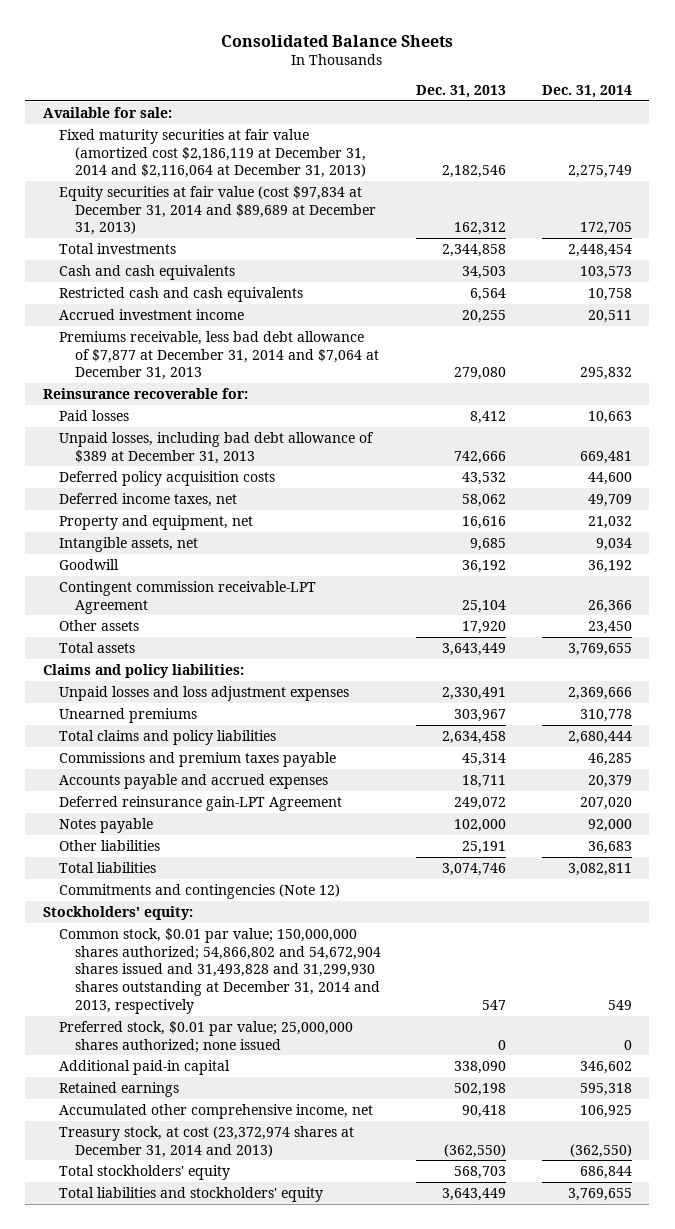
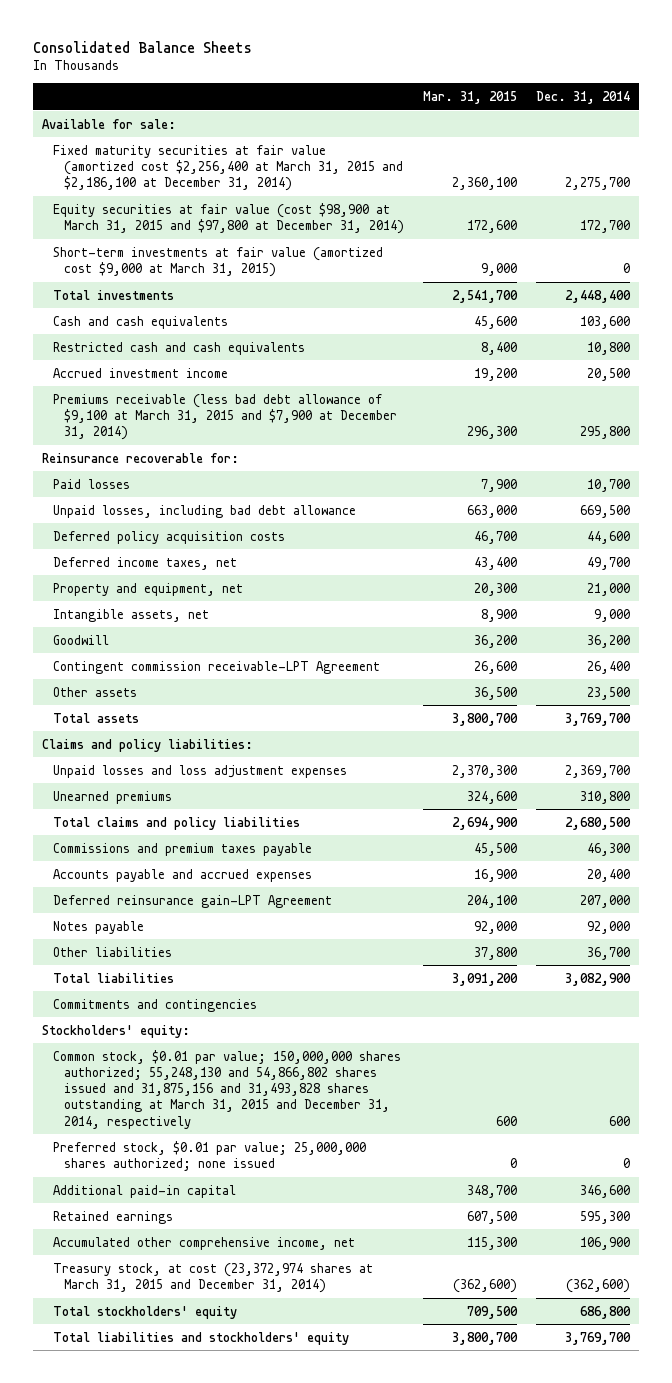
[416,85,507,99] Dec. 31, 2013 -> none
none -> [422,90,517,104] Mar. 31, 2015
[58,128,366,179] Fixed maturity securities at fair value (amortized cost $2,186,119 at December 31, 2014 and $2,116,064 at December 31, 2013) -> [53,144,403,192] Fixed maturity securities at fair value (amortized cost $2,256,400 at March 31, 2015 and $2,186,100 at December 31, 2014)
[567,165,632,179] 2,275,749 -> [564,177,630,191] 2,275,700
[58,185,376,236] Equity securities at fair value (cost $97,834 at December 31, 2014 and $89,689 at December 31, 2013) -> [53,202,404,234] Equity securities at fair value (cost $98,900 at March 31, 2015 and $97,800 at December 31, 2014)
[579,222,632,236] 172,705 -> [579,219,630,233] 172,700
none -> [53,246,384,277] Short-term investments at fair value (amortized cost $9,000 at March 31, 2015)
[567,243,632,257] 2,448,454 -> [564,289,631,303] 2,448,400
[579,265,632,279] 103,573 -> [579,315,630,329] 103,600
[587,287,632,301] 10,758 -> [586,341,630,355] 10,800
[587,309,632,323] 20,511 -> [586,367,630,381] 20,500
[58,330,379,381] Premiums receivable, less bad debt allowance of $7,877 at December 31, 2014 and $7,064 at December 31, 2013 -> [53,393,397,441] Premiums receivable (less bad debt allowance of $9,100 at March 31, 2015 and $7,900 at December 31, 2014)
[579,367,632,381] 295,832 -> [579,426,630,440] 295,800
[587,410,632,424] 10,663 -> [586,478,630,492] 10,700
[58,431,374,464] Unpaid losses, including bad debt allowance of $389 at December 31, 2013 -> [53,504,357,518] Unpaid losses, including bad debt allowance
[579,450,632,464] 669,481 -> [579,504,630,518] 669,500
[587,493,632,507] 49,709 -> [586,556,630,570] 49,700
[587,515,632,529] 21,032 -> [586,582,630,596] 21,000
[595,537,632,551] 9,034 -> [593,608,630,622] 9,000
[587,559,632,573] 36,192 -> [586,634,630,648] 36,200
[587,599,632,613] 26,366 -> [586,660,630,674] 26,400
[587,620,632,634] 23,450 -> [586,686,630,700] 23,500
[567,642,632,656] 3,769,655 -> [564,712,631,726] 3,769,700
[567,686,632,700] 2,369,666 -> [564,764,630,778] 2,369,700
[579,708,632,722] 310,778 -> [579,790,630,804] 310,800
[567,730,632,744] 2,680,444 -> [564,816,631,830] 2,680,500
[587,752,632,766] 46,285 -> [586,842,630,856] 46,300
[587,774,632,788] 20,379 -> [586,868,630,882] 20,400
[579,796,632,810] 207,020 -> [579,894,630,908] 207,000
[587,840,632,854] 36,683 -> [586,946,630,960] 36,700
[567,862,632,876] 3,082,811 -> [564,972,631,986] 3,082,900
[58,883,340,899] Commitments and contingencies (Note 12) -> [53,998,258,1012] Commitments and contingencies
[58,927,381,1014] Common stock, $0.01 par value; 150,000,000 shares authorized; 54,866,802 and 54,672,904 shares issued and 31,493,828 and 31,299,930 shares outstanding at December 31, 2014 and 2013, respectively -> [53,1049,402,1129] Common stock, $0.01 par value; 150,000,000 shares authorized; 55,248,130 and 54,866,802 shares issued and 31,875,156 and 31,493,828 shares outstanding at March 31, 2015 and December 31, 2014, respectively
[607,999,632,1010] 549 -> [608,1115,630,1126] 600
[579,1060,632,1074] 346,602 -> [579,1184,630,1198] 346,600
[579,1082,632,1096] 595,318 -> [579,1210,630,1224] 595,300
[579,1104,632,1118] 106,925 -> [579,1236,630,1250] 106,900
[58,1125,354,1158] Treasury stock, at cost (23,372,974 shares at December 31, 2014 and 2013) -> [53,1262,374,1293] Treasury stock, at cost (23,372,974 shares at March 31, 2015 and December 31, 2014)
[569,1143,632,1158] (362,550) -> [565,1278,630,1293] (362,600)
[579,1165,632,1179] 686,844 -> [579,1305,631,1319] 686,800
[567,1187,632,1201] 3,769,655 -> [564,1331,631,1345] 3,769,700

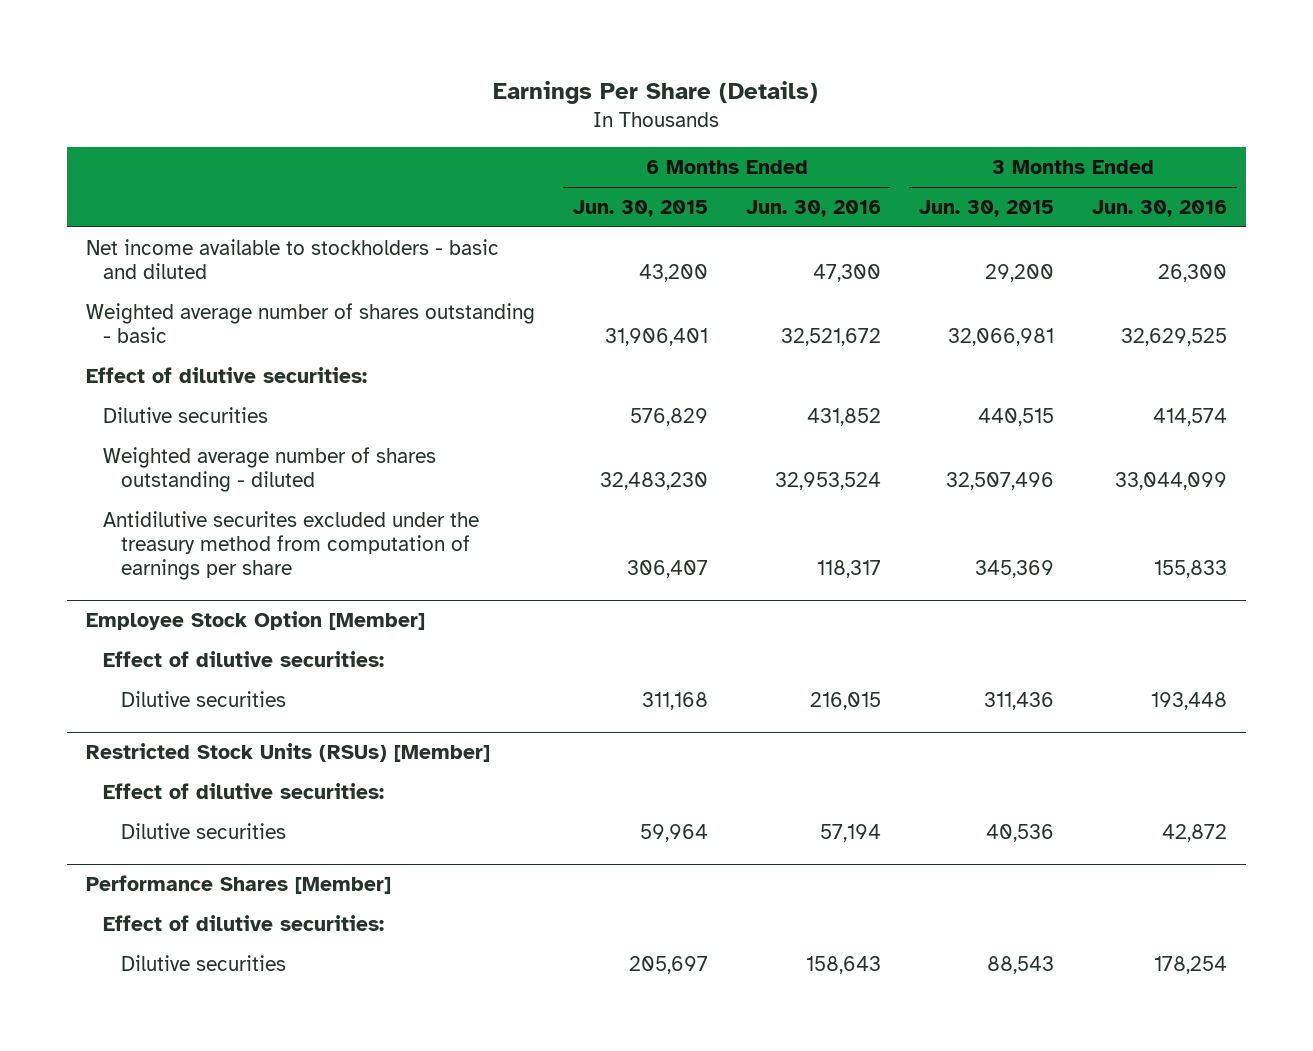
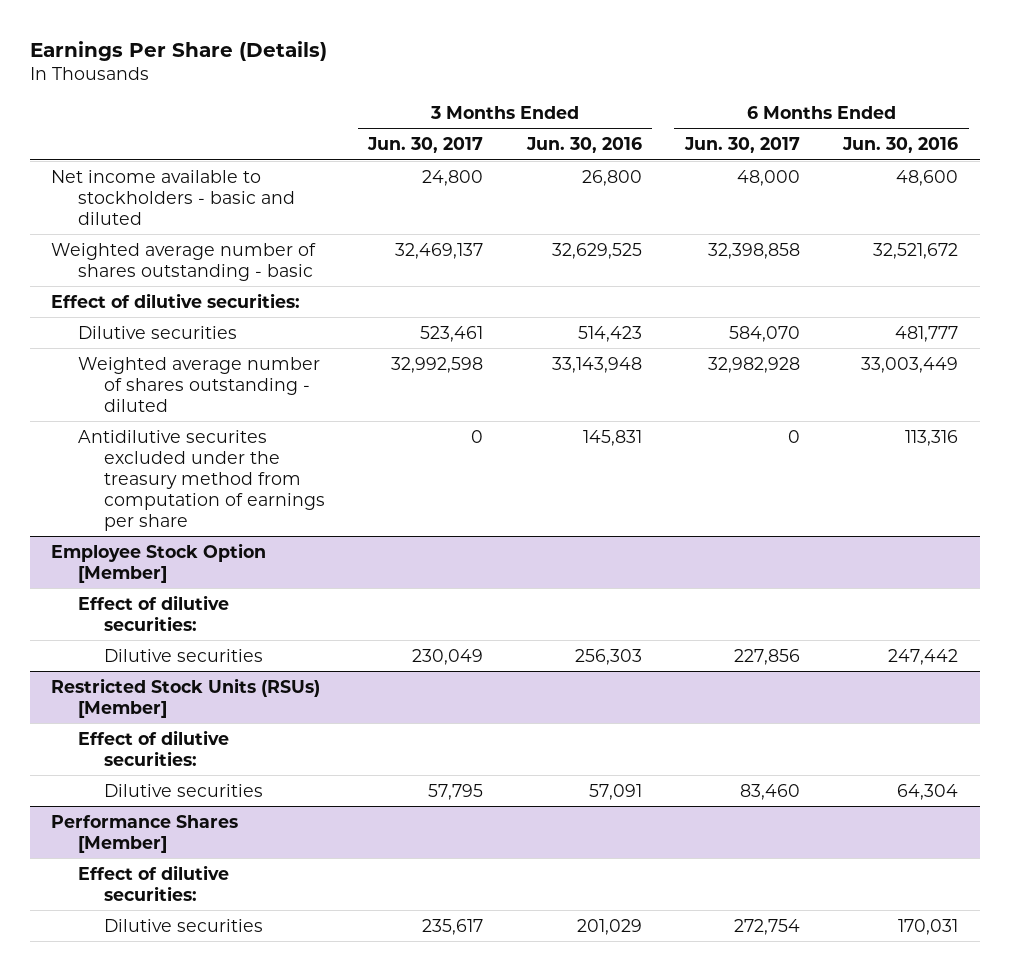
[572,199,708,217] Jun. 30, 2015 -> none
[919,199,1055,217] Jun. 30, 2015 -> none
none -> [367,137,484,154] Jun. 30, 2017
none -> [683,137,800,154] Jun. 30, 2017
[812,263,881,282] 47,300 -> [896,169,959,186] 48,600
[1158,263,1228,282] 26,300 -> [581,169,642,186] 26,800
[806,407,881,426] 431,852 -> [895,325,959,342] 481,777
[1153,407,1228,426] 414,574 -> [577,325,642,342] 514,423
[774,471,881,490] 32,953,524 -> [861,356,959,373] 33,003,449
[1115,471,1228,490] 33,044,099 -> [551,356,642,373] 33,143,948
[816,560,881,579] 118,317 -> [905,429,959,446] 113,316
[1154,560,1228,579] 155,833 -> [582,429,642,446] 145,831
[809,691,881,710] 216,015 -> [888,648,959,665] 247,442
[1151,691,1228,710] 193,448 -> [574,648,642,665] 256,303
[819,823,881,842] 57,194 -> [897,783,959,800] 64,304
[1162,823,1228,842] 42,872 -> [588,783,642,800] 57,091
[805,955,881,974] 158,643 -> [898,918,959,935] 170,031
[1154,955,1228,974] 178,254 -> [576,918,642,935] 201,029

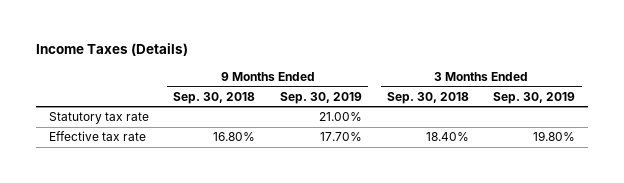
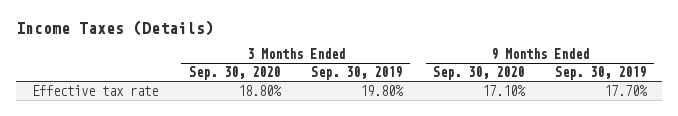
[173,91,256,104] Sep. 30, 2018 -> none
[386,91,469,104] Sep. 30, 2018 -> none
none -> [189,66,281,81] Sep. 30, 2020
none -> [433,66,525,81] Sep. 30, 2020
[48,112,149,125] Statutory tax rate -> none

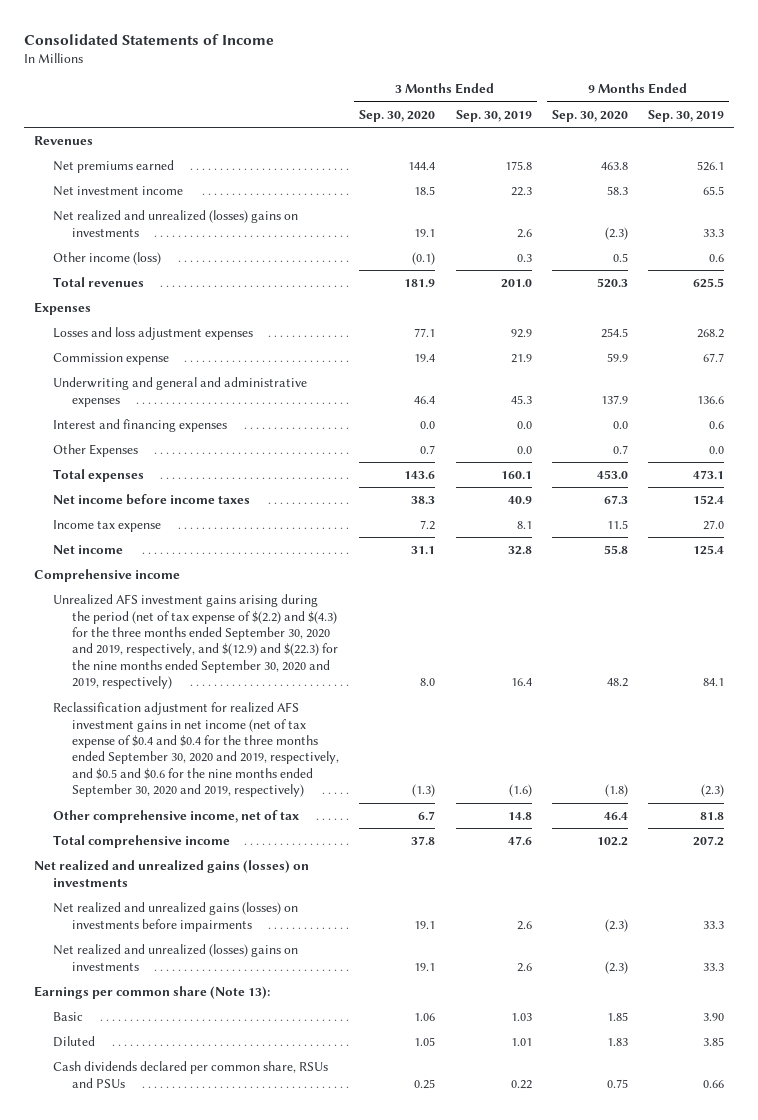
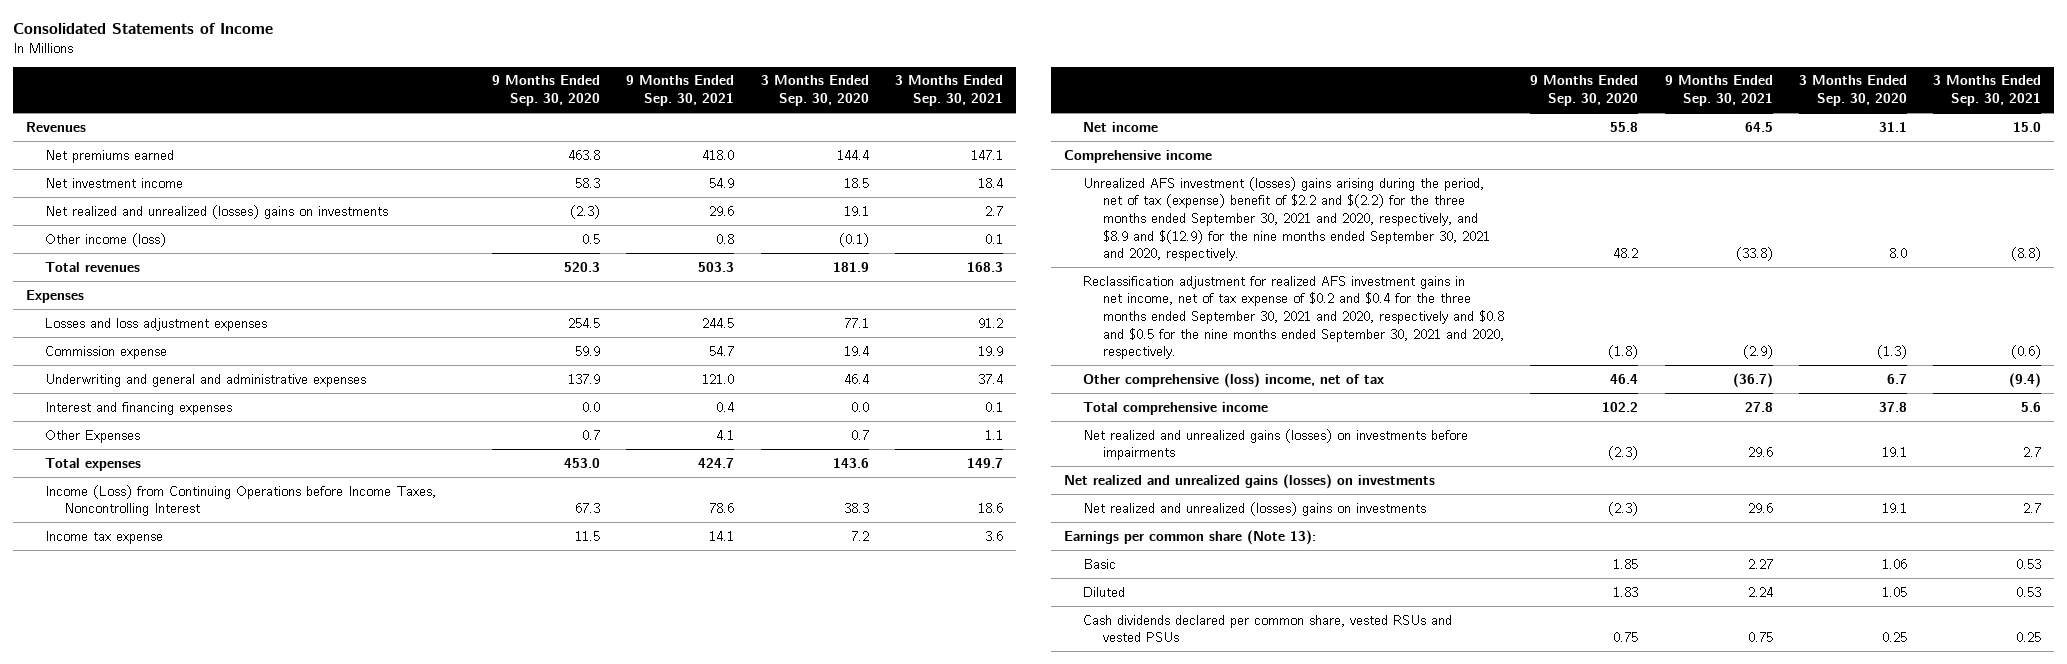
[455,109,532,122] Sep. 30, 2019 -> none
[648,109,725,122] Sep. 30, 2019 -> none
none -> [626,75,735,107] 9 Months Ended Sep. 30, 2021
none -> [894,75,1003,107] 3 Months Ended Sep. 30, 2021
[53,494,251,506] Net income before income taxes -> [45,484,437,517] Income (Loss) from Continuing Operations before Income Taxes, Noncontrolling Interest
[53,594,338,690] Unrealized AFS investment gains arising during the period (net of tax expense of $(2.2) and $(4.3) for the three months ended September 30, 2020 and 2019, respectively, and $(12.9) and $(22.3) for the nine months ended September 30, 2020 and 2019, respectively) -> [1083,176,1490,262] Unrealized AFS investment (losses) gains arising during the period, net of tax (expense) benefit of $2.2 and $(2.2) for the three months ended September 30, 2021 and 2020, respectively, and $8.9 and $(12.9) for the nine months ended September 30, 2021 and 2020, respectively.
[53,702,339,798] Reclassification adjustment for realized AFS investment gains in net income (net of tax expense of $0.4 and $0.4 for the three months ended September 30, 2020 and 2019, respectively, and $0.5 and $0.6 for the nine months ended September 30, 2020 and 2019, respectively) -> [1083,275,1504,360] Reclassification adjustment for realized AFS investment gains in net income, net of tax expense of $0.2 and $0.4 for the three months ended September 30, 2021 and 2020, respectively and $0.8 and $0.5 for the nine months ended September 30, 2021 and 2020, respectively.
[53,810,300,824] Other comprehensive income, net of tax -> [1083,372,1385,388] Other comprehensive (loss) income, net of tax
[34,860,310,887] Net realized and unrealized gains (losses) on investments -> [1064,473,1436,489] Net realized and unrealized gains (losses) on investments
[53,1061,329,1088] Cash dividends declared per common share, RSUs and PSUs -> [1083,614,1453,643] Cash dividends declared per common share, vested RSUs and vested PSUs

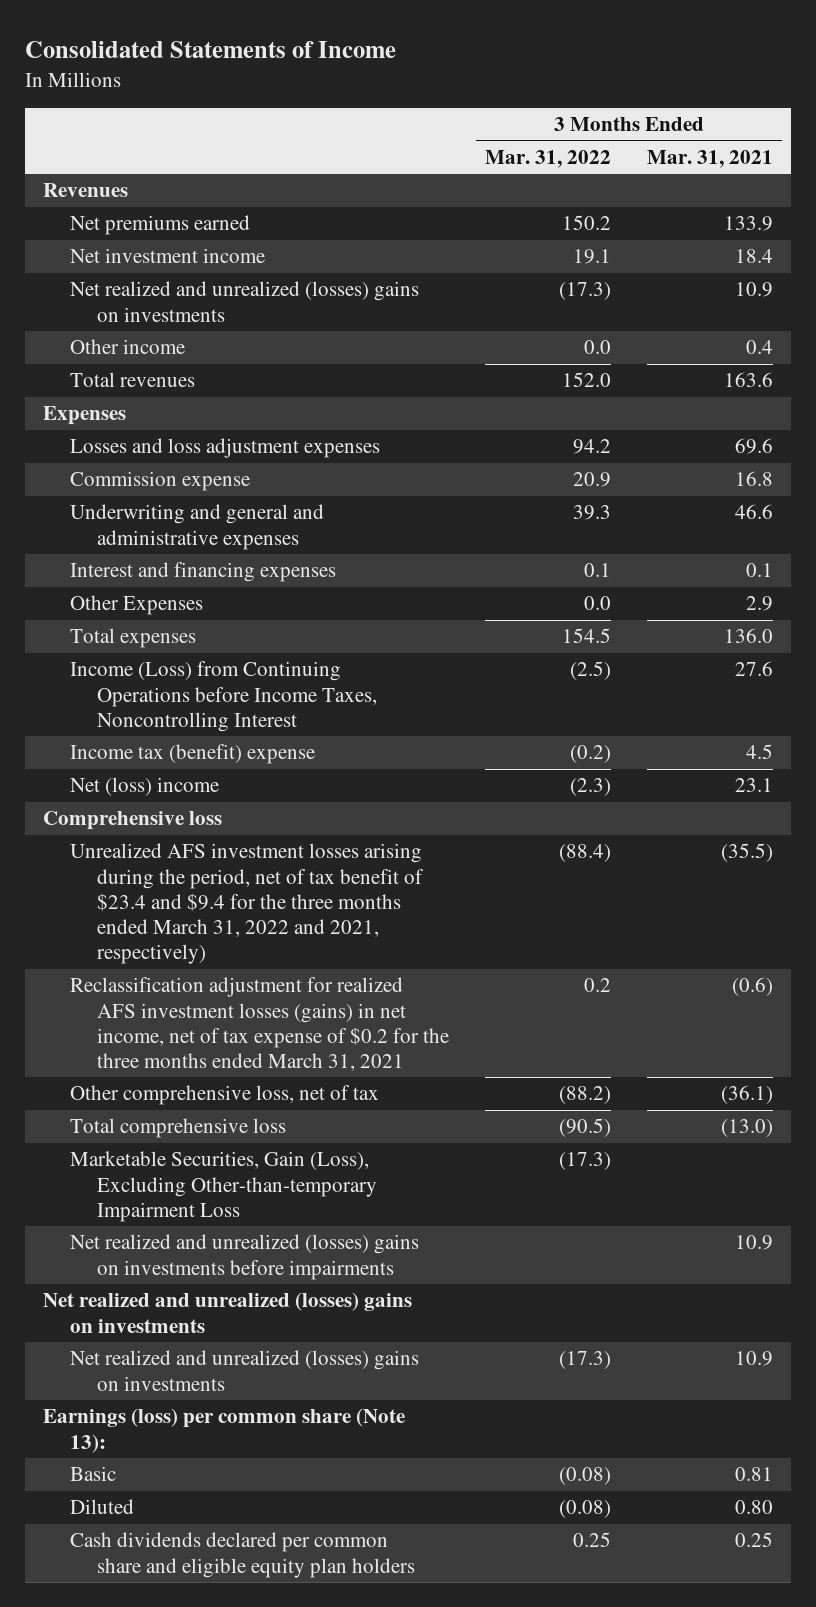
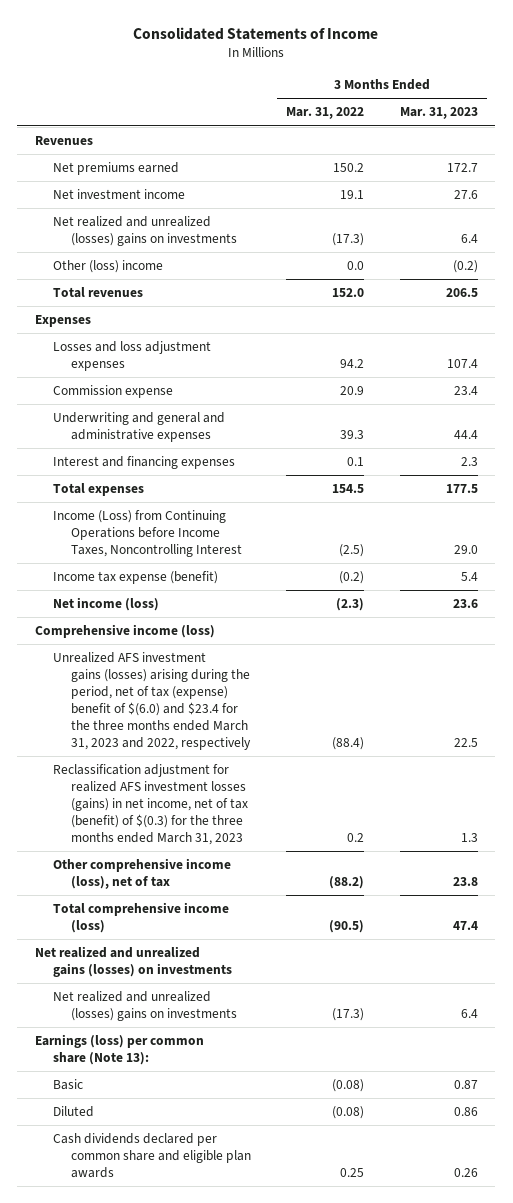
[646,149,773,168] Mar. 31, 2021 -> none
none -> [399,107,478,120] Mar. 31, 2023
[70,339,186,355] Other income -> [52,260,163,274] Other (loss) income
[70,595,204,616] Other Expenses -> none
[70,1151,377,1222] Marketable Securities, Gain (Loss), Excluding Other-than-temporary Impairment Loss -> none
[70,1234,420,1280] Net realized and unrealized (losses) gains on investments before impairments -> none
[70,744,316,765] Income tax (benefit) expense -> [52,571,218,585] Income tax expense (benefit)
[70,777,220,797] Net (loss) income -> [52,597,159,612] Net income (loss)
[43,811,223,831] Comprehensive loss -> [35,624,216,639] Comprehensive income (loss)
[70,843,424,965] Unrealized AFS investment losses arising during the period, net of tax benefit of $23.4 and $9.4 for the three months ended March 31, 2022 and 2021, respectively) -> [52,652,251,750] Unrealized AFS investment gains (losses) arising during the period, net of tax (expense) benefit of $(6.0) and $23.4 for the three months ended March 31, 2023 and 2022, respectively
[70,977,449,1072] Reclassification adjustment for realized AFS investment losses (gains) in net income, net of tax expense of $0.2 for the three months ended March 31, 2021 -> [52,764,248,845] Reclassification adjustment for realized AFS investment losses (gains) in net income, net of tax (benefit) of $(0.3) for the three months ended March 31, 2023
[70,1085,380,1106] Other comprehensive loss, net of tax -> [52,858,231,890] Other comprehensive income (loss), net of tax
[70,1118,287,1139] Total comprehensive loss -> [52,902,229,934] Total comprehensive income (loss)
[43,1292,413,1333] Net realized and unrealized (losses) gains on investments -> [35,946,232,978] Net realized and unrealized gains (losses) on investments
[70,1532,415,1578] Cash dividends declared per common share and eligible equity plan holders -> [52,1133,251,1178] Cash dividends declared per common share and eligible plan awards

